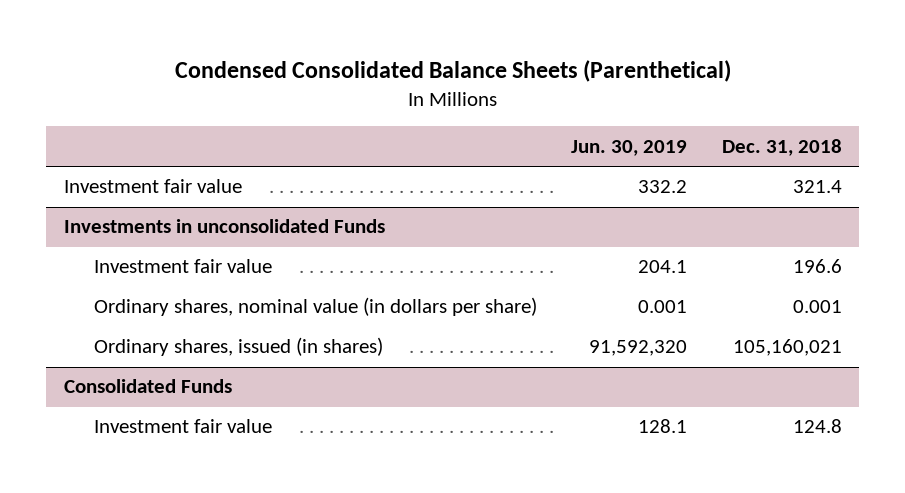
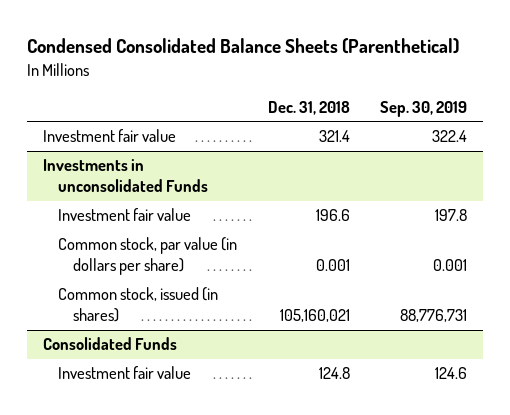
[571,139,688,156] Jun. 30, 2019 -> none
none -> [380,100,468,117] Sep. 30, 2019
[93,297,537,317] Ordinary shares, nominal value (in dollars per share) -> [58,237,238,276] Common stock, par value (in dollars per share)
[93,337,383,357] Ordinary shares, issued (in shares) -> [58,287,219,323] Common stock, issued (in shares)

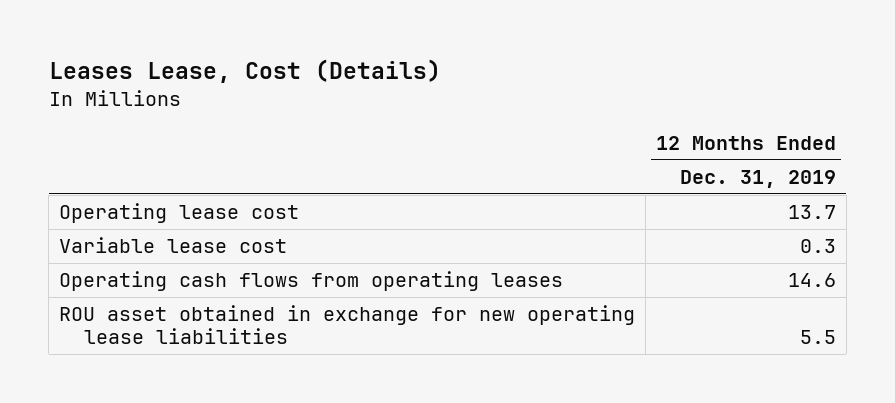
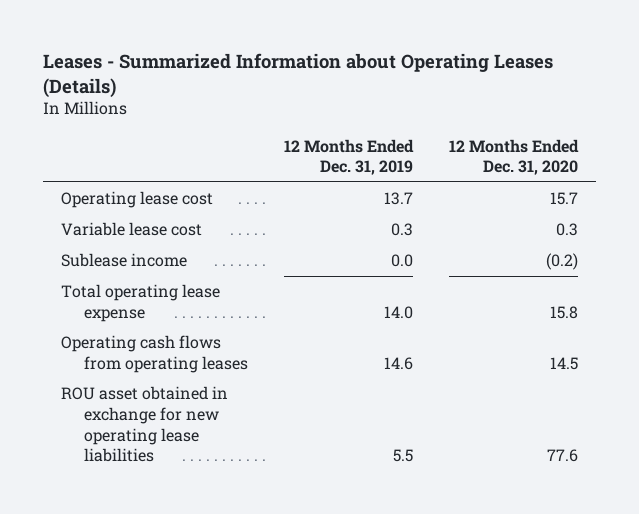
[48,59,441,84] Leases Lease, Cost (Details) -> [42,52,553,98] Leases - Summarized Information about Operating Leases (Details)
none -> [448,138,579,176] 12 Months Ended Dec. 31, 2020
none -> [60,253,187,268] Sublease income
none -> [60,284,220,322] Total operating lease expense

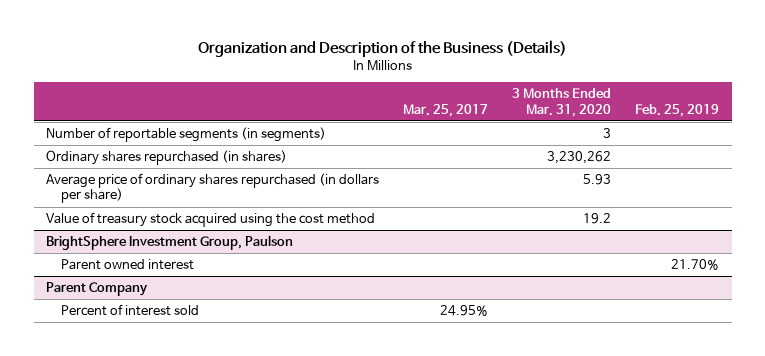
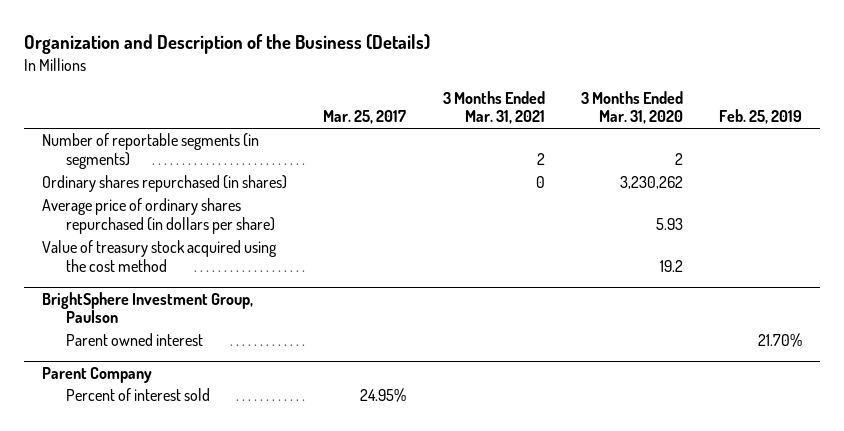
none -> [442,90,545,125] 3 Months Ended Mar. 31, 2021
[603,128,612,139] 3 -> [674,153,683,166] 2

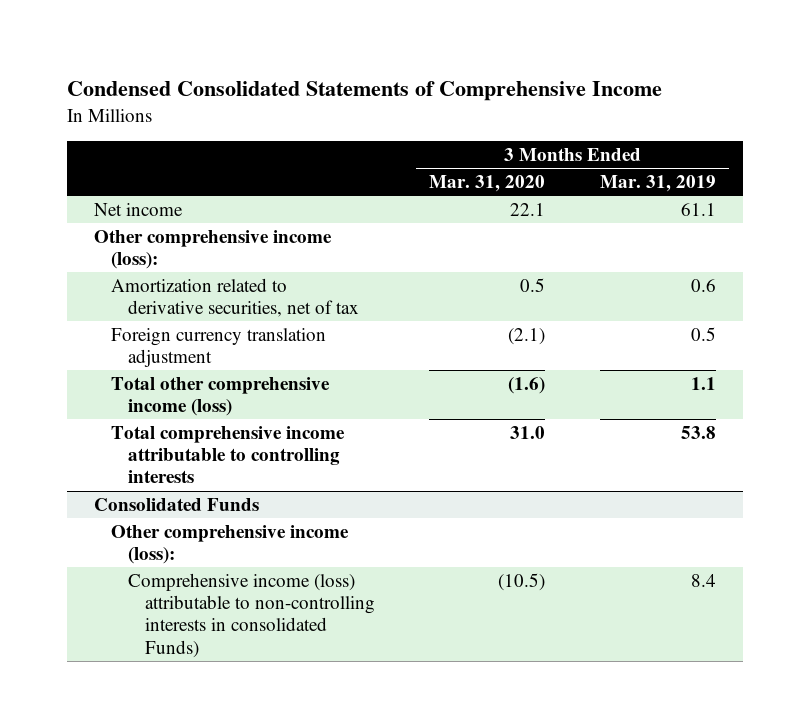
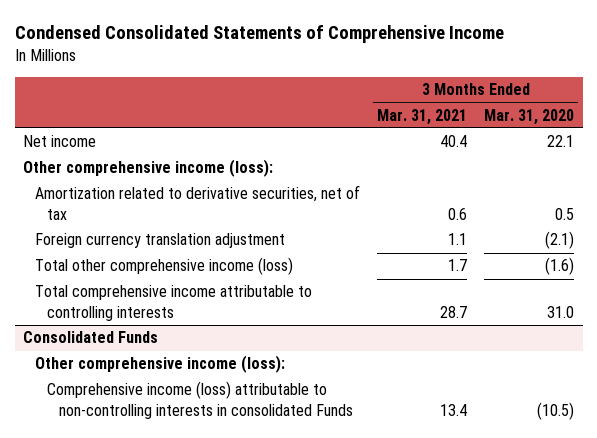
[599,175,716,193] Mar. 31, 2019 -> none
none -> [377,108,468,125] Mar. 31, 2021
[128,572,376,658] Comprehensive income (loss) attributable to non-controlling interests in consolidated Funds) -> [47,381,354,419] Comprehensive income (loss) attributable to non-controlling interests in consolidated Funds

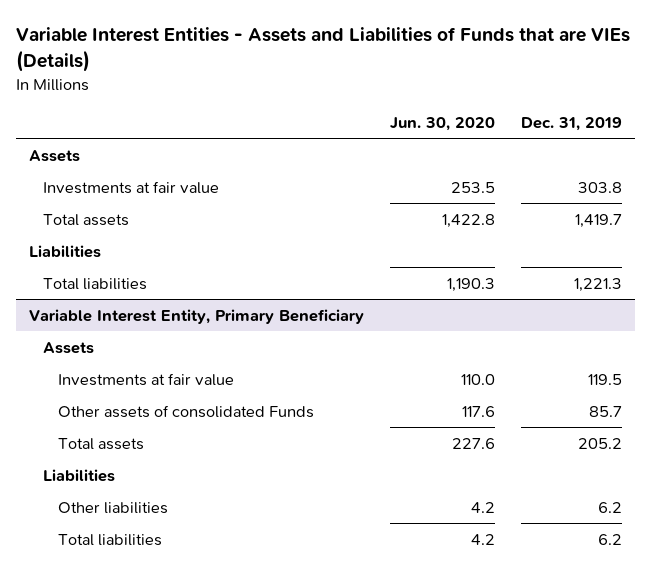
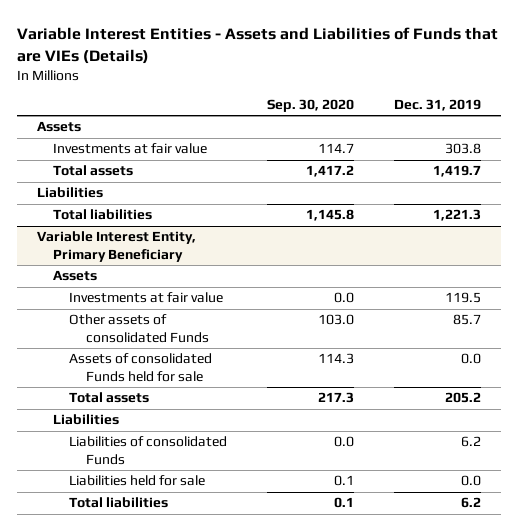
[389,116,495,131] Jun. 30, 2020 -> none
none -> [267,99,355,113] Sep. 30, 2020
none -> [69,353,213,382] Assets of consolidated Funds held for sale
[58,501,169,514] Other liabilities -> [69,436,228,465] Liabilities of consolidated Funds
none -> [69,475,206,487] Liabilities held for sale

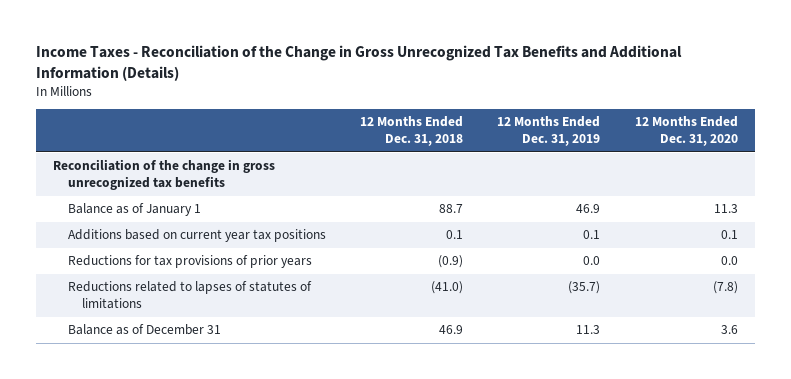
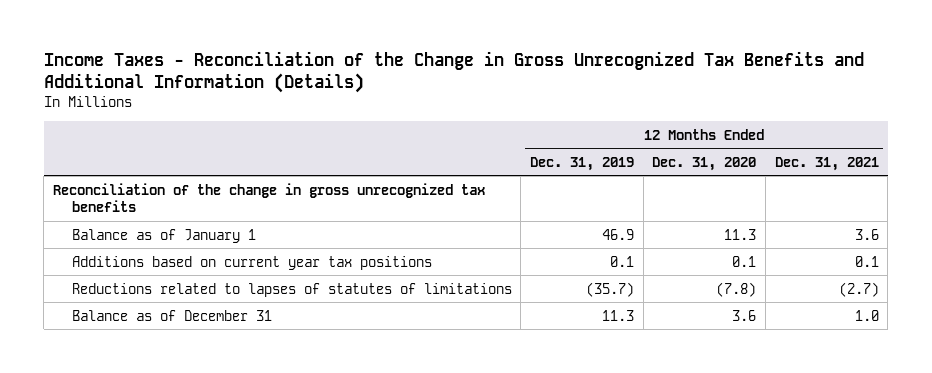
[359,116,463,147] 12 Months Ended Dec. 31, 2018 -> none
none -> [774,156,879,171] Dec. 31, 2021
[67,255,312,269] Reductions for tax provisions of prior years -> none

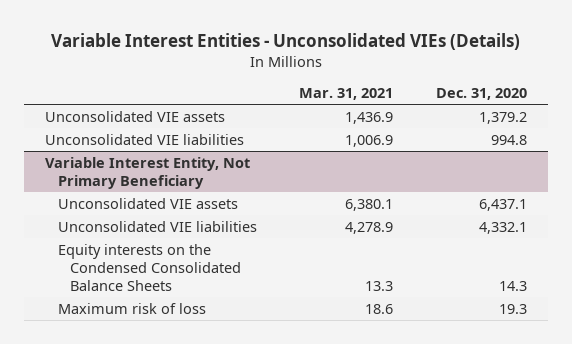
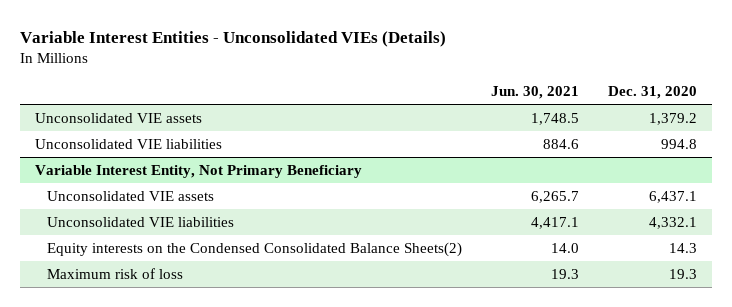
[299,88,394,101] Mar. 31, 2021 -> none
none -> [490,85,579,99] Jun. 30, 2021
[57,243,242,291] Equity interests on the Condensed Consolidated Balance Sheets -> [46,241,462,257] Equity interests on the Condensed Consolidated Balance Sheets(2)

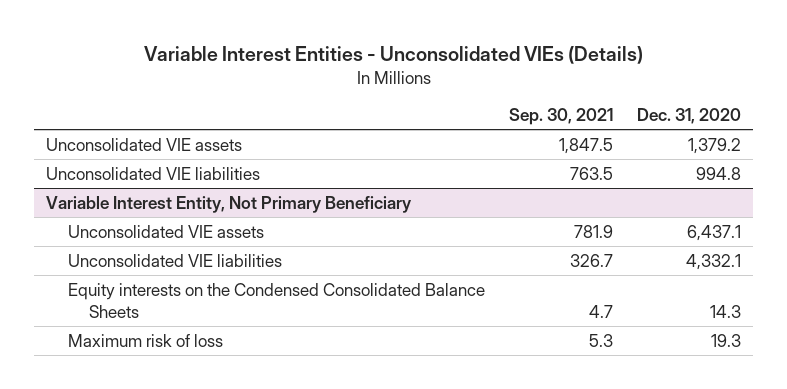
[490,85,579,99] Jun. 30, 2021 -> none
none -> [508,108,613,126] Sep. 30, 2021
[46,241,462,257] Equity interests on the Condensed Consolidated Balance Sheets(2) -> [67,282,485,318] Equity interests on the Condensed Consolidated Balance Sheets

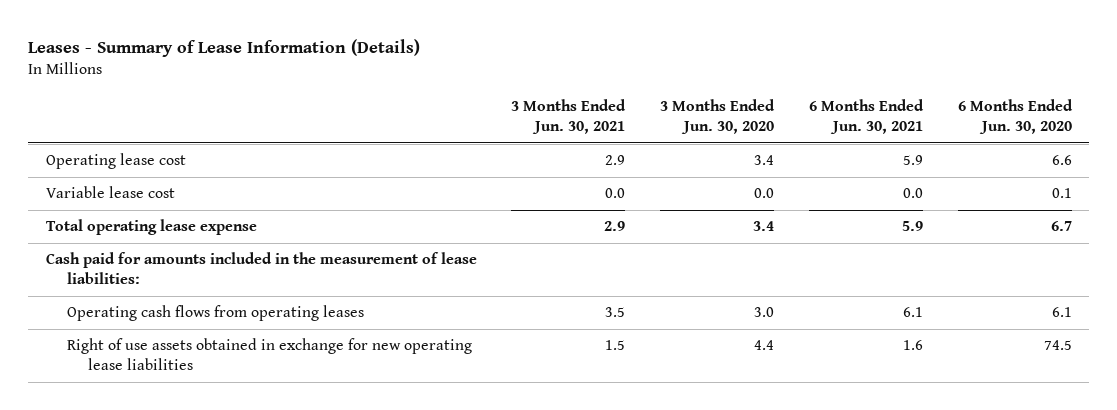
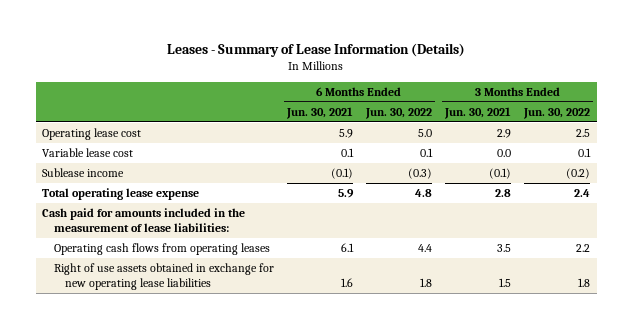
[660,99,776,135] 3 Months Ended Jun. 30, 2020 -> none
[957,99,1073,135] 6 Months Ended Jun. 30, 2020 -> none
none -> [364,107,432,119] Jun. 30, 2022
none -> [523,107,591,119] Jun. 30, 2022
[902,188,923,199] 0.0 -> [340,147,354,157] 0.1
none -> [42,167,125,177] Sublease income
[604,221,626,232] 2.9 -> [495,188,512,197] 2.8

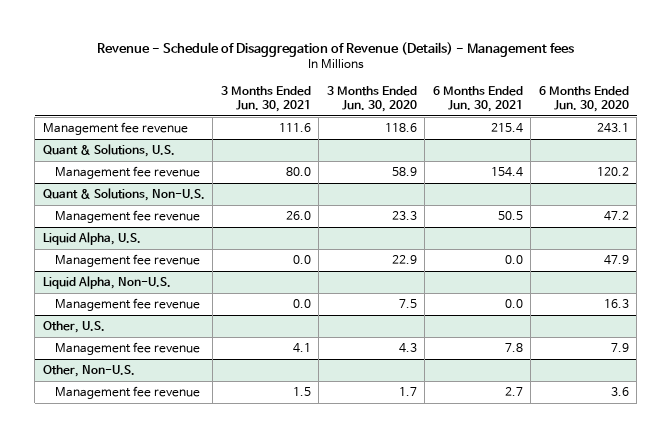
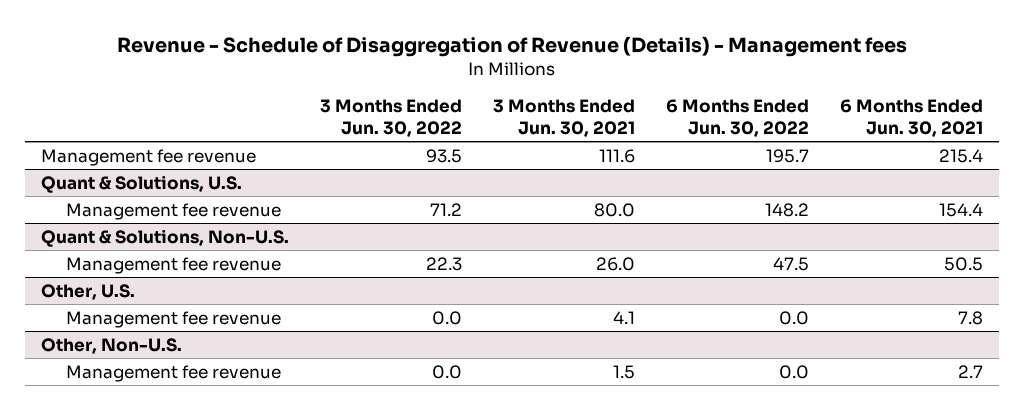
[326,85,417,112] 3 Months Ended Jun. 30, 2020 -> none
[538,85,629,112] 6 Months Ended Jun. 30, 2020 -> none
none -> [319,98,462,137] 3 Months Ended Jun. 30, 2022
none -> [665,98,809,137] 6 Months Ended Jun. 30, 2022
[42,232,141,246] Liquid Alpha, U.S. -> none
[54,254,200,268] Management fee revenue -> none
[42,276,171,290] Liquid Alpha, Non-U.S. -> none
[54,298,200,312] Management fee revenue -> none

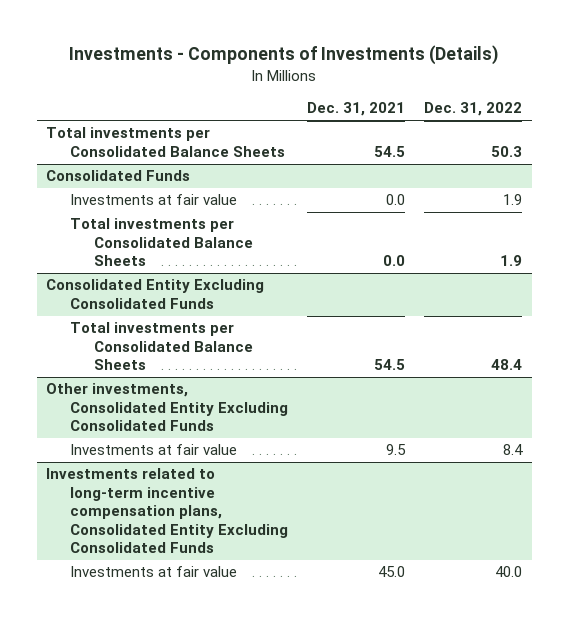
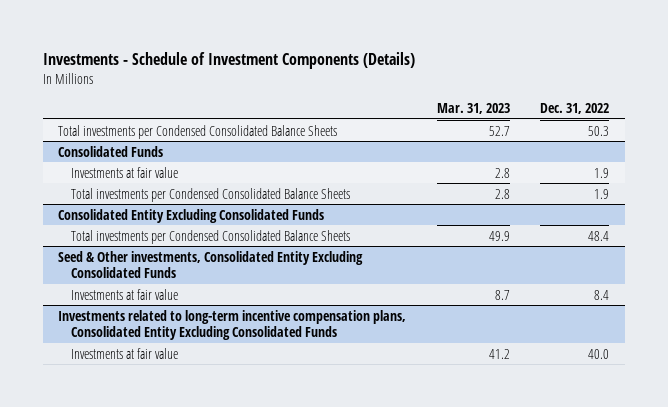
[69,45,499,66] Investments - Components of Investments (Details) -> [43,51,416,69] Investments - Schedule of Investment Components (Details)
[307,102,406,117] Dec. 31, 2021 -> none
none -> [436,103,510,115] Mar. 31, 2023
[46,127,285,157] Total investments per Consolidated Balance Sheets -> [58,124,338,139] Total investments per Condensed Consolidated Balance Sheets
[69,218,253,267] Total investments per Consolidated Balance Sheets -> [70,187,350,202] Total investments per Condensed Consolidated Balance Sheets
[69,322,253,371] Total investments per Consolidated Balance Sheets -> [70,229,350,244] Total investments per Condensed Consolidated Balance Sheets
[46,383,288,432] Other investments, Consolidated Entity Excluding Consolidated Funds -> [58,250,364,279] Seed & Other investments, Consolidated Entity Excluding Consolidated Funds

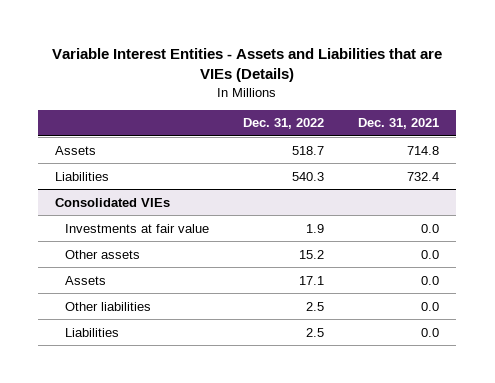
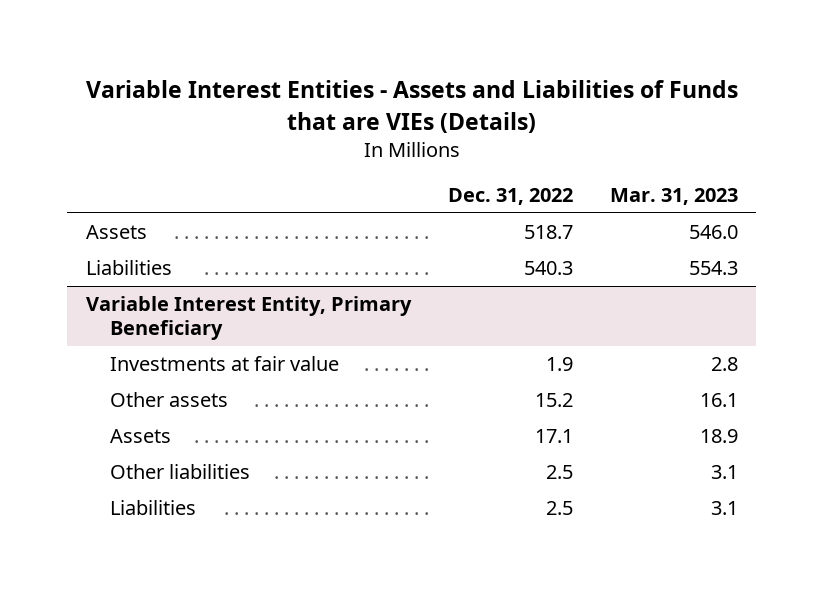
[52,47,443,83] Variable Interest Entities - Assets and Liabilities that are VIEs (Details) -> [85,80,738,133] Variable Interest Entities - Assets and Liabilities of Funds that are VIEs (Details)
[358,118,440,130] Dec. 31, 2021 -> none
none -> [609,188,738,206] Mar. 31, 2023
[55,197,171,207] Consolidated VIEs -> [85,296,412,341] Variable Interest Entity, Primary Beneficiary

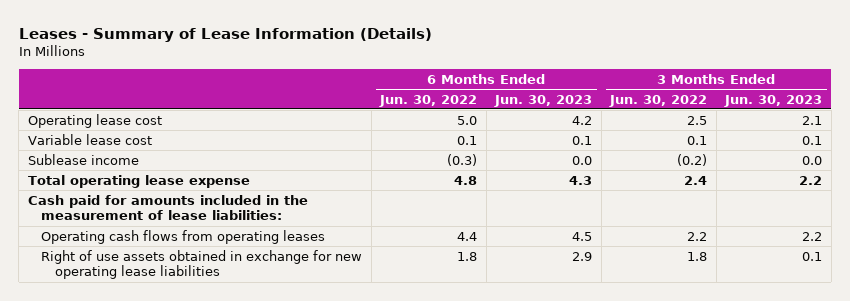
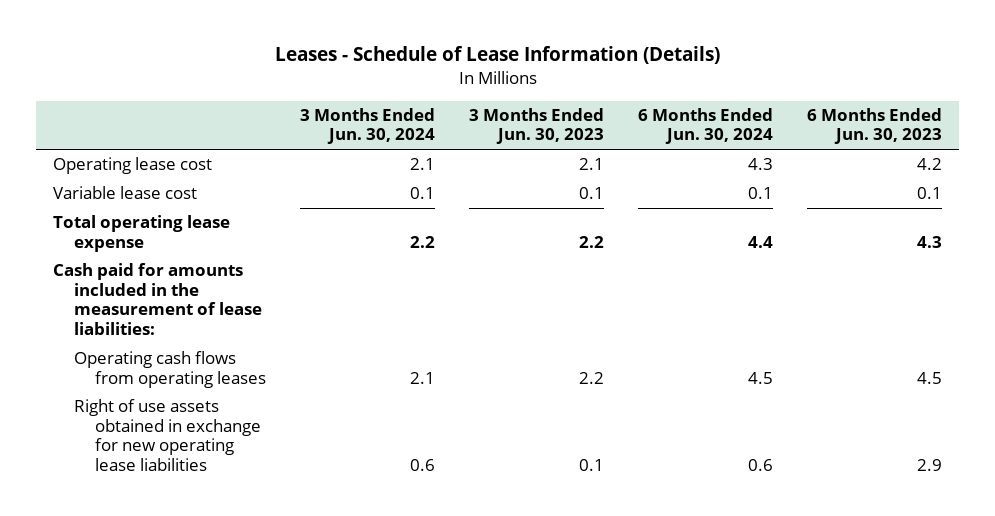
[18,27,432,42] Leases - Summary of Lease Information (Details) -> [274,46,720,65] Leases - Schedule of Lease Information (Details)
[379,94,478,107] Jun. 30, 2022 -> none
[609,94,708,107] Jun. 30, 2022 -> none
none -> [299,107,435,145] 3 Months Ended Jun. 30, 2024
none -> [638,107,774,145] 6 Months Ended Jun. 30, 2024
[27,153,139,165] Sublease income -> none

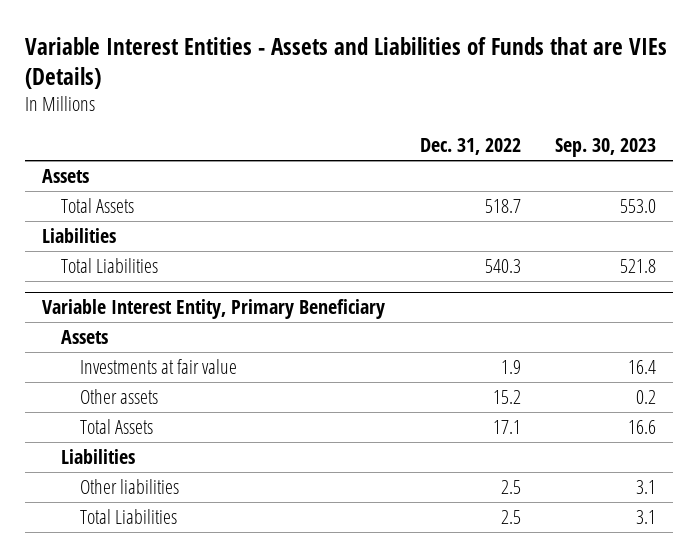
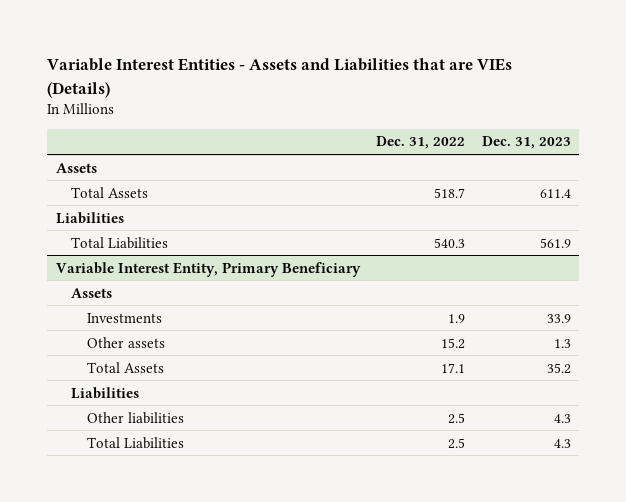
[24,36,667,90] Variable Interest Entities - Assets and Liabilities of Funds that are VIEs (Details) -> [47,58,513,98] Variable Interest Entities - Assets and Liabilities that are VIEs (Details)
[555,138,657,158] Sep. 30, 2023 -> none
none -> [481,136,571,150] Dec. 31, 2023
[80,358,238,374] Investments at fair value -> [86,312,162,323] Investments

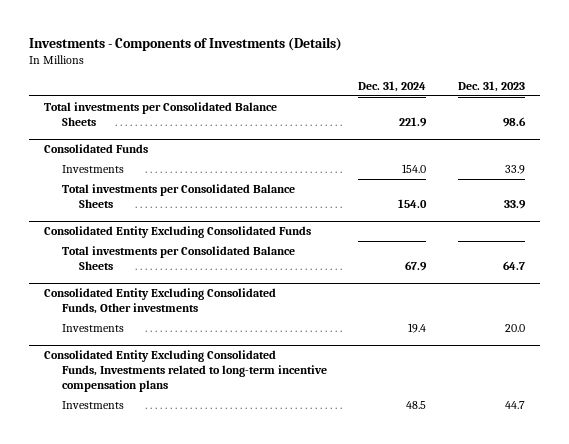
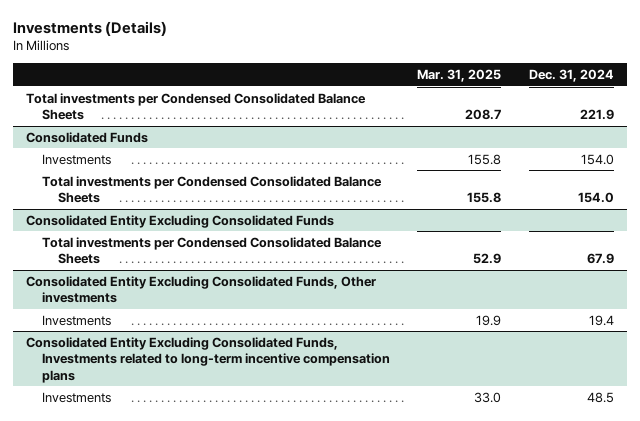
[28,36,342,51] Investments - Components of Investments (Details) -> [12,20,167,36] Investments (Details)
[457,81,525,93] Dec. 31, 2023 -> none
none -> [417,69,502,83] Mar. 31, 2025
[44,102,278,126] Total investments per Consolidated Balance Sheets -> [26,92,367,121] Total investments per Condensed Consolidated Balance Sheets
[61,184,295,208] Total investments per Consolidated Balance Sheets -> [42,175,383,204] Total investments per Condensed Consolidated Balance Sheets
[61,246,295,270] Total investments per Consolidated Balance Sheets -> [42,236,383,265] Total investments per Condensed Consolidated Balance Sheets

